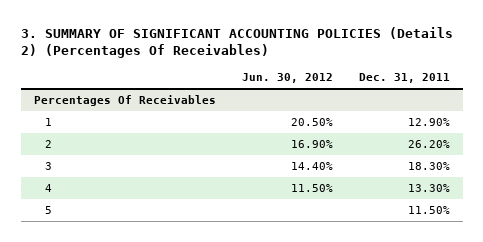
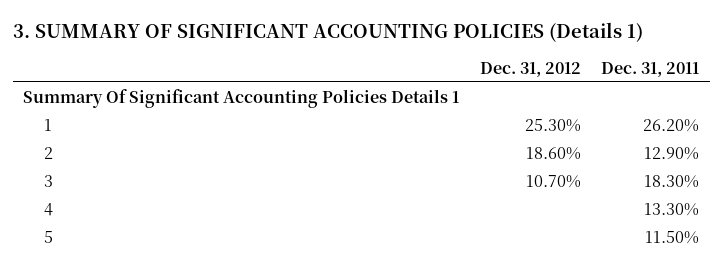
[20,26,453,58] 3. SUMMARY OF SIGNIFICANT ACCOUNTING POLICIES (Details 2) (Percentages Of Receivables) -> [12,22,643,43] 3. SUMMARY OF SIGNIFICANT ACCOUNTING POLICIES (Details 1)
[241,72,333,83] Jun. 30, 2012 -> none
none -> [479,61,581,77] Dec. 31, 2012
[33,95,216,107] Percentages Of Receivables -> none
none -> [23,88,460,108] Summary Of Significant Accounting Policies Details 1
[407,118,450,127] 12.90% -> [643,118,700,132] 26.20%
[407,140,450,149] 26.20% -> [644,146,700,160] 12.90%

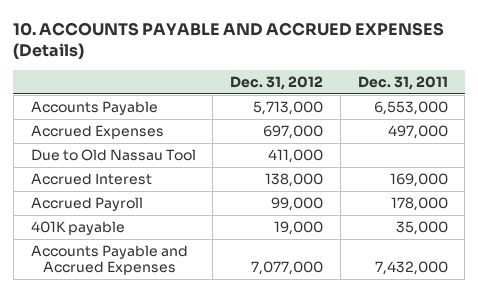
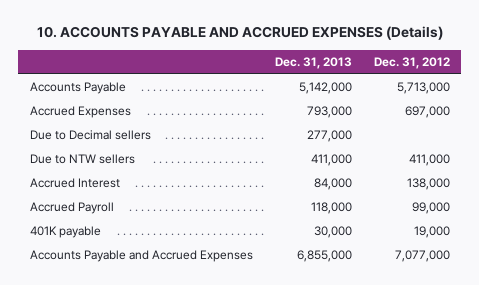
[357,75,448,90] Dec. 31, 2011 -> none
none -> [274,56,352,69] Dec. 31, 2013
none -> [29,130,151,141] Due to Decimal sellers
[30,148,196,161] Due to Old Nassau Tool -> [29,154,135,165] Due to NTW sellers

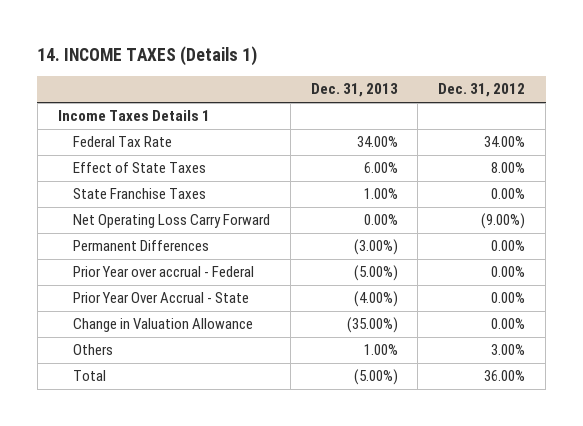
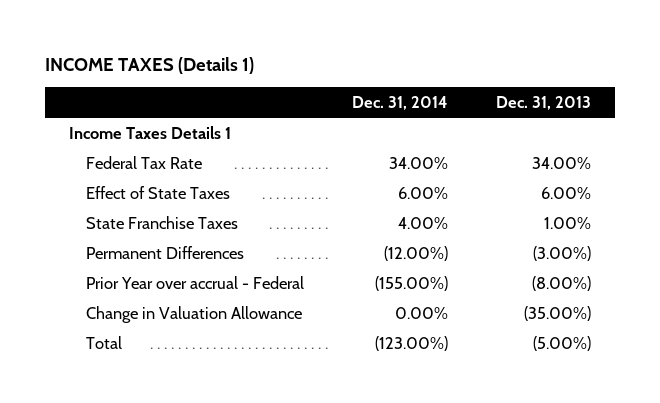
[37,45,258,66] 14. INCOME TAXES (Details 1) -> [45,56,255,74] INCOME TAXES (Details 1)
[438,83,526,98] Dec. 31, 2012 -> none
none -> [351,95,448,110] Dec. 31, 2014
[72,214,270,229] Net Operating Loss Carry Forward -> none
[72,292,249,304] Prior Year Over Accrual - State -> none
[353,265,398,282] (5.00%) -> [531,275,591,291] (8.00%)
[72,344,113,356] Others -> none

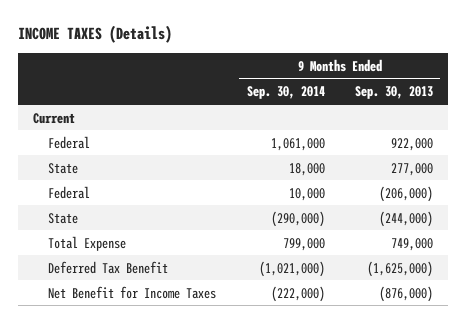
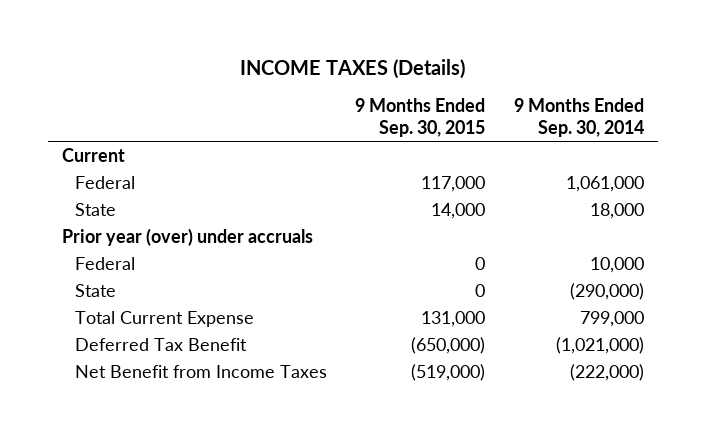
[354,86,433,100] Sep. 30, 2013 -> none
none -> [355,98,486,137] 9 Months Ended Sep. 30, 2015
none -> [62,227,314,246] Prior year (over) under accruals
[48,235,127,251] Total Expense -> [74,310,254,327] Total Current Expense
[48,285,217,299] Net Benefit for Income Taxes -> [74,364,327,378] Net Benefit from Income Taxes

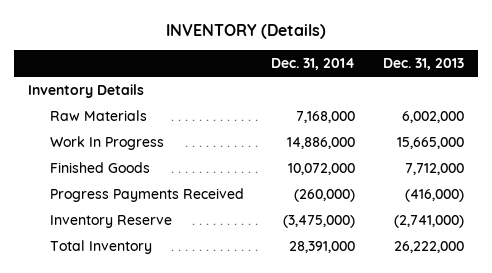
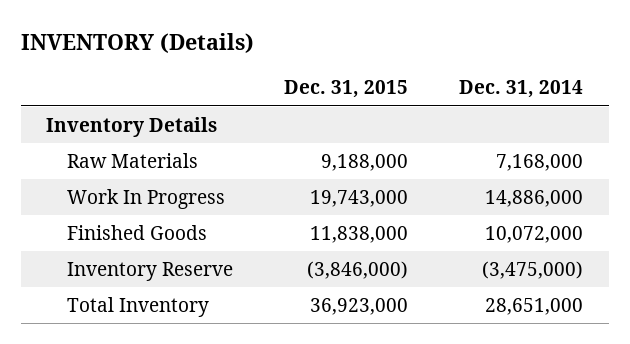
[382,57,464,70] Dec. 31, 2013 -> none
none -> [284,80,409,99] Dec. 31, 2015
[49,188,244,203] Progress Payments Received -> none
[289,241,356,254] 28,391,000 -> [485,298,584,316] 28,651,000

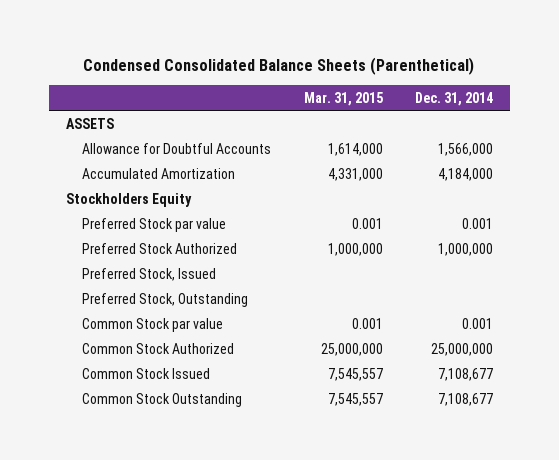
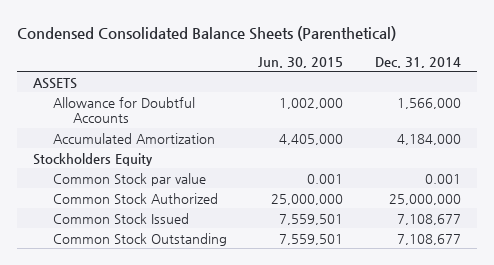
[303,91,383,106] Mar. 31, 2015 -> none
none -> [258,56,344,68] Jun. 30, 2015
[81,217,226,232] Preferred Stock par value -> none
[81,242,237,254] Preferred Stock Authorized -> none
[81,267,216,281] Preferred Stock, Issued -> none
[81,292,248,307] Preferred Stock, Outstanding -> none

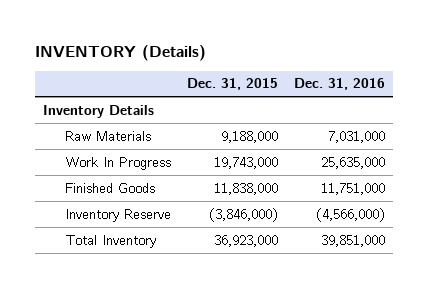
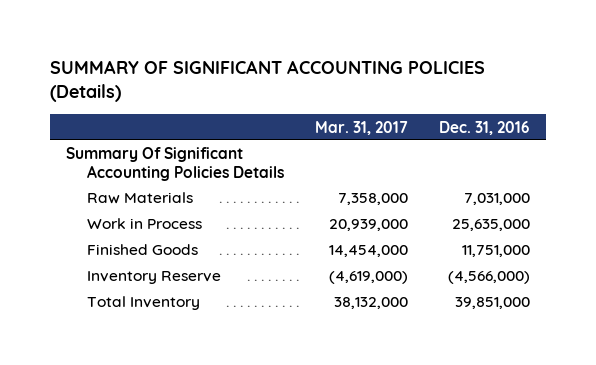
[35,44,207,61] INVENTORY (Details) -> [49,60,485,103] SUMMARY OF SIGNIFICANT ACCOUNTING POLICIES (Details)
[186,78,278,91] Dec. 31, 2015 -> none
none -> [315,120,409,135] Mar. 31, 2017
[43,104,155,118] Inventory Details -> none
none -> [65,147,284,182] Summary Of Significant Accounting Policies Details
[64,156,171,170] Work In Progress -> [86,218,202,230] Work in Process

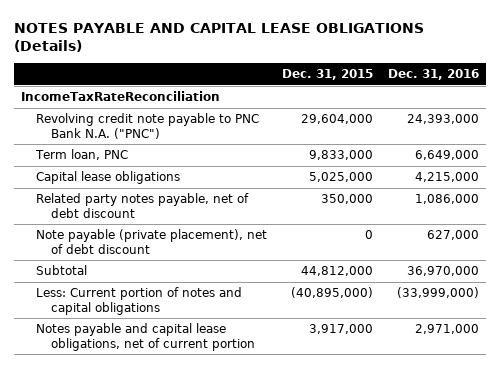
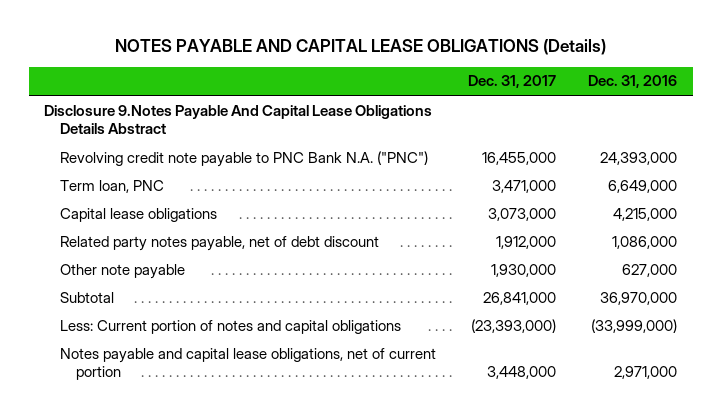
[281,69,373,81] Dec. 31, 2015 -> none
none -> [467,75,556,89] Dec. 31, 2017
[21,91,221,102] IncomeTaxRateReconciliation -> [44,104,433,135] Disclosure 9.Notes Payable And Capital Lease Obligations Details Abstract
[36,229,268,254] Note payable (private placement), net of debt discount -> [60,263,186,279] Other note payable

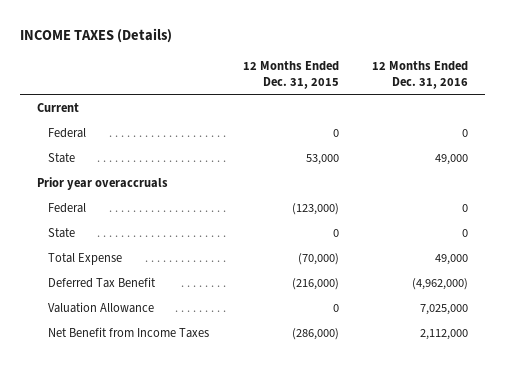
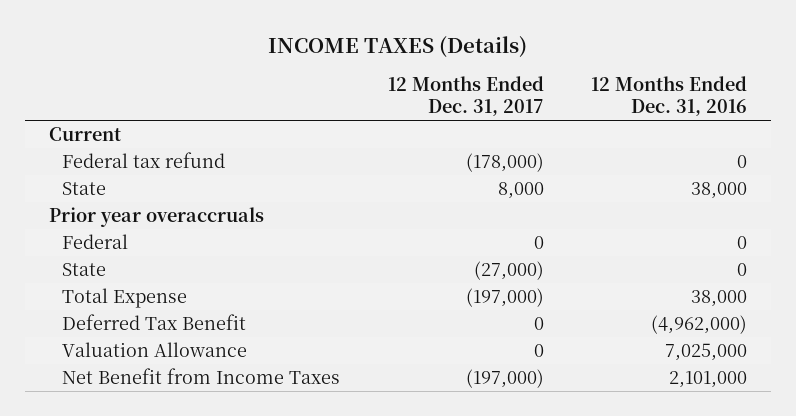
[242,60,339,89] 12 Months Ended Dec. 31, 2015 -> none
none -> [387,76,544,117] 12 Months Ended Dec. 31, 2017
[47,127,86,138] Federal -> [62,152,226,169] Federal tax refund
[435,153,469,165] 49,000 -> [691,182,748,200] 38,000
[435,253,469,265] 49,000 -> [691,290,748,308] 38,000
[420,328,469,340] 2,112,000 -> [669,371,748,389] 2,101,000

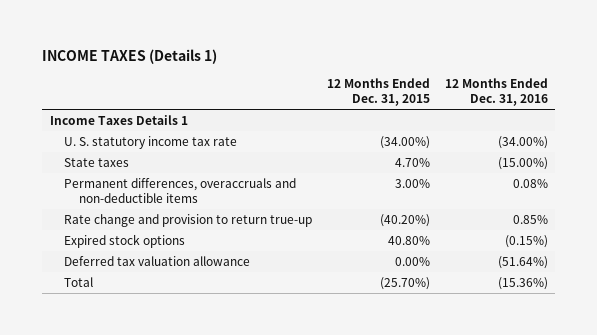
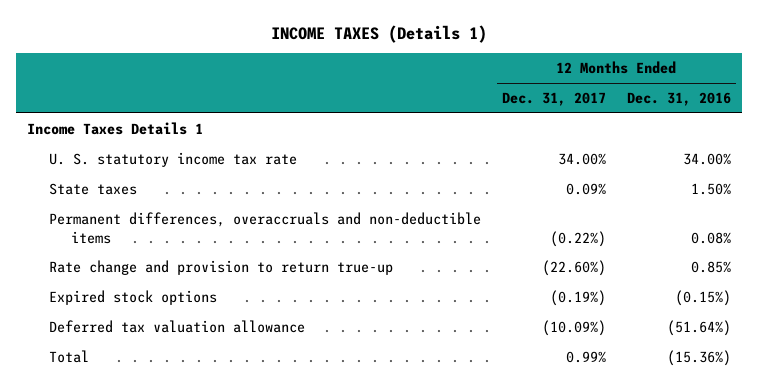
[326,78,430,107] 12 Months Ended Dec. 31, 2015 -> none
none -> [501,92,606,107] Dec. 31, 2017
[497,135,548,149] (34.00%) -> [683,152,732,165] 34.00%
[497,156,548,170] (15.00%) -> [691,182,732,195] 1.50%

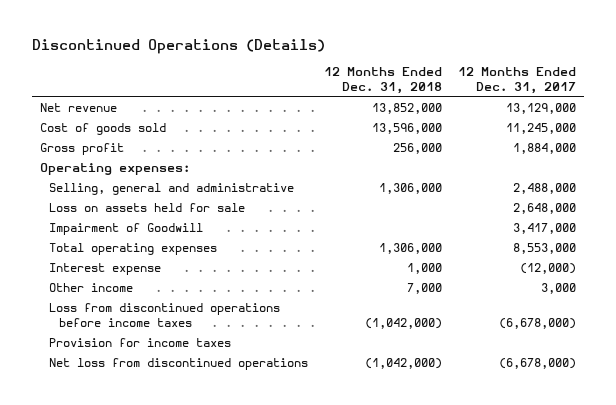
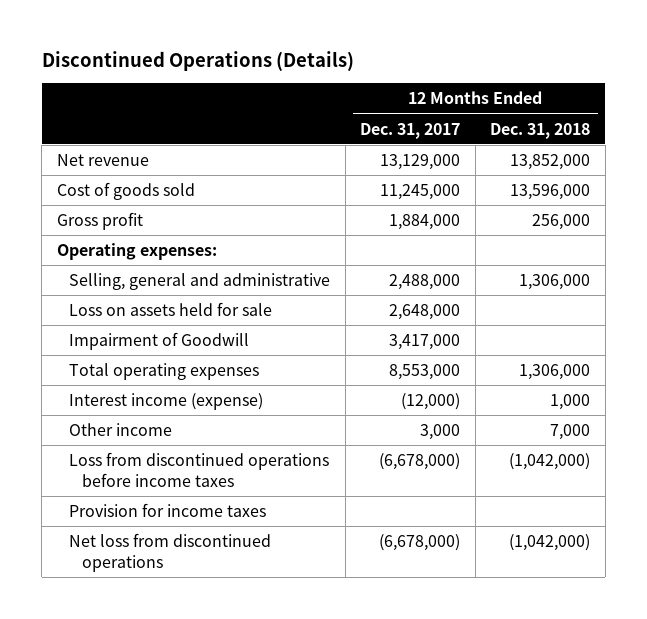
[49,263,162,276] Interest expense -> [69,393,264,411] Interest income (expense)

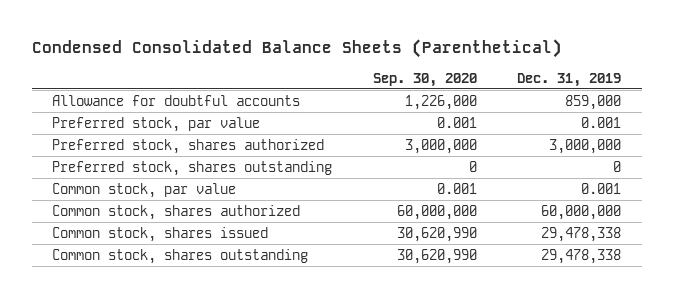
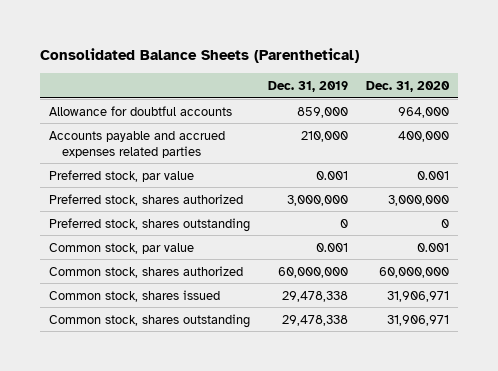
[31,39,562,59] Condensed Consolidated Balance Sheets (Parenthetical) -> [39,47,359,63] Consolidated Balance Sheets (Parenthetical)
[372,72,477,87] Sep. 30, 2020 -> none
none -> [366,80,451,92] Dec. 31, 2020
none -> [48,130,225,158] Accounts payable and accrued expenses related parties

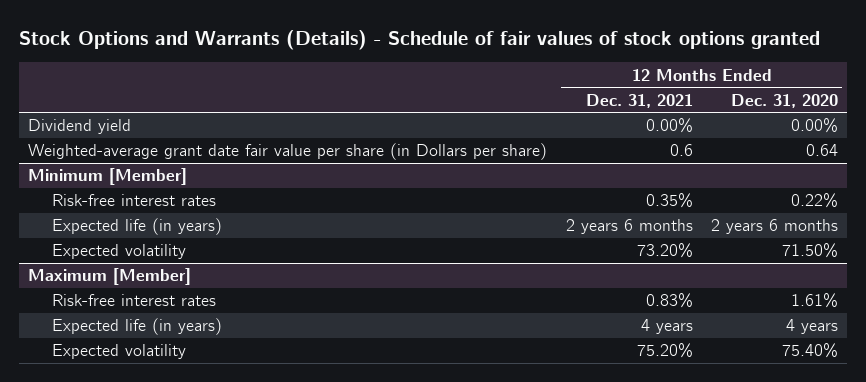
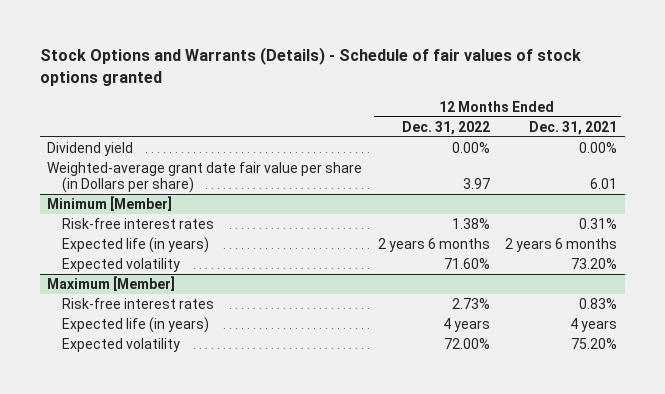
[730,93,838,108] Dec. 31, 2020 -> none
none -> [401,120,490,135] Dec. 31, 2022
[669,144,693,157] 0.6 -> [590,178,618,190] 6.01
[645,193,693,209] 0.35% -> [579,217,618,229] 0.31%

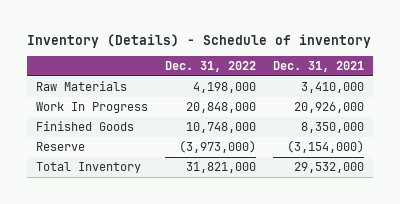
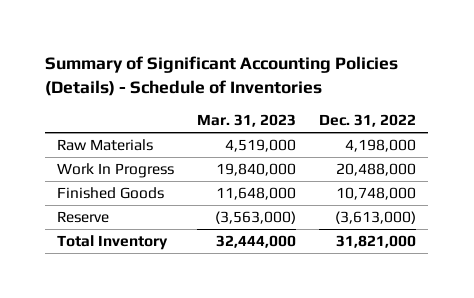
[27,33,372,48] Inventory (Details) - Schedule of inventory -> [45,56,399,96] Summary of Significant Accounting Policies (Details) - Schedule of Inventories
[272,61,364,73] Dec. 31, 2021 -> none
none -> [197,114,297,128] Mar. 31, 2023
[185,102,256,114] 20,848,000 -> [336,162,417,176] 20,488,000
[178,140,256,154] (3,973,000) -> [335,210,417,224] (3,613,000)

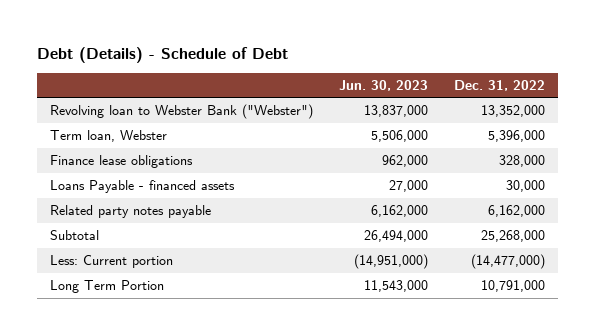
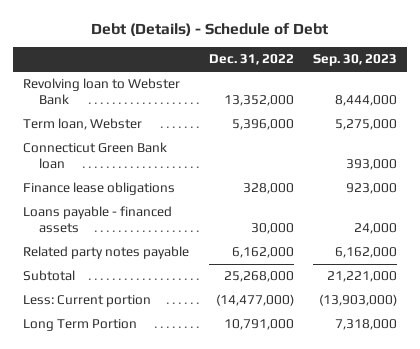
[339,79,429,91] Jun. 30, 2023 -> none
none -> [313,54,398,67] Sep. 30, 2023
[50,104,314,120] Revolving loan to Webster Bank ("Webster") -> [22,78,180,106] Revolving loan to Webster Bank
none -> [22,142,167,170] Connecticut Green Bank loan
[50,180,236,194] Loans Payable - financed assets -> [22,206,172,234] Loans payable - financed assets

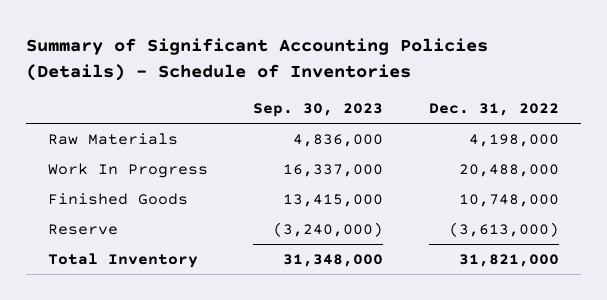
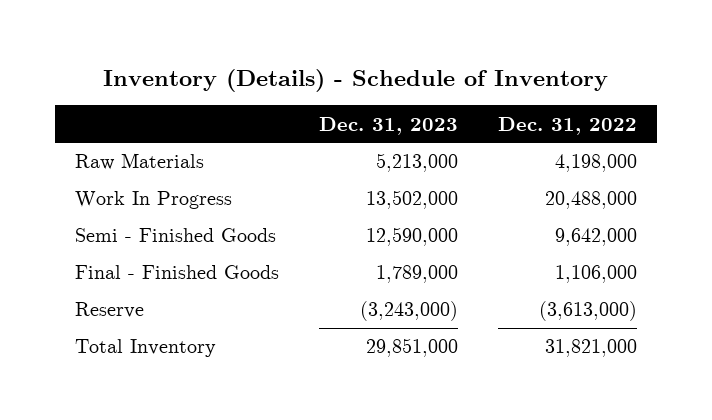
[25,38,488,81] Summary of Significant Accounting Policies (Details) - Schedule of Inventories -> [103,68,609,92] Inventory (Details) - Schedule of Inventory
[253,102,384,117] Sep. 30, 2023 -> none
none -> [319,116,459,135] Dec. 31, 2023
[48,193,189,206] Finished Goods -> [74,228,276,243] Semi - Finished Goods
[458,194,559,208] 10,748,000 -> [555,228,638,247] 9,642,000
none -> [74,265,279,280] Final - Finished Goods

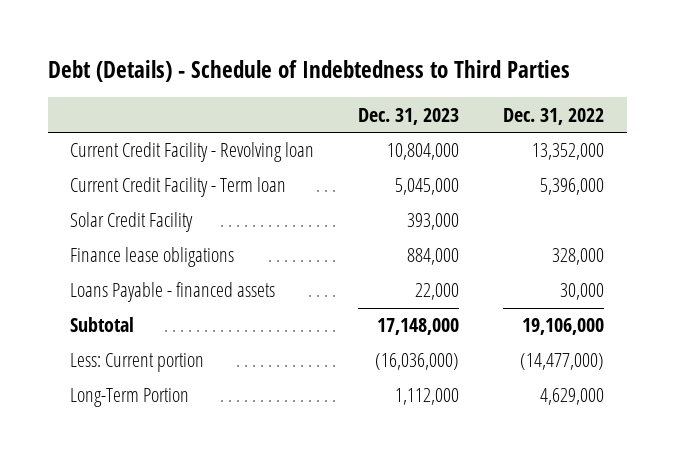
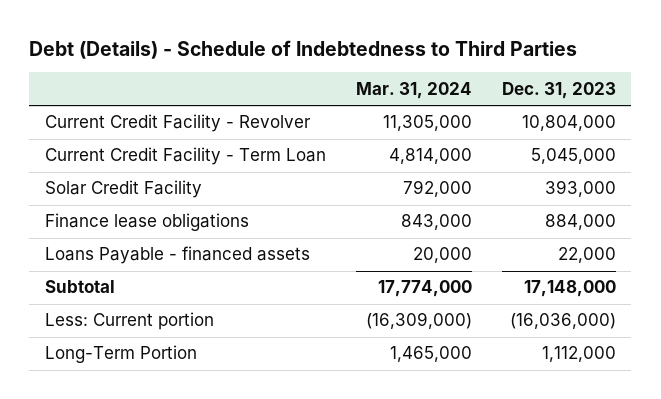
[503,107,605,125] Dec. 31, 2022 -> none
none -> [355,81,472,99] Mar. 31, 2024
[69,142,314,163] Current Credit Facility - Revolving loan -> [44,114,311,133] Current Credit Facility - Revolver
[69,177,286,198] Current Credit Facility - Term loan -> [44,147,326,166] Current Credit Facility - Term Loan

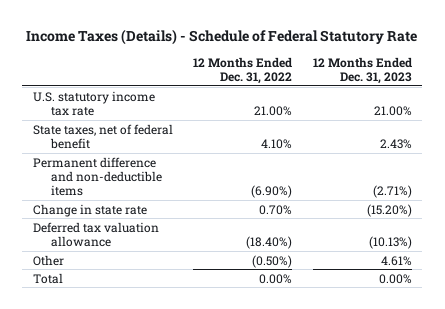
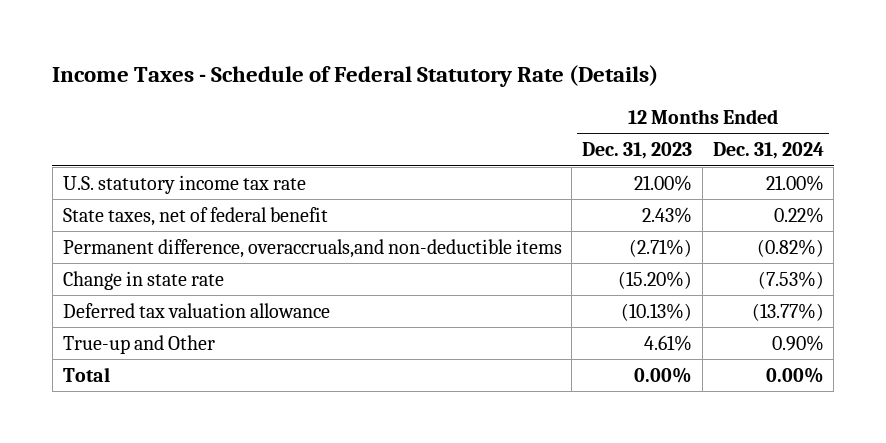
[26,29,418,46] Income Taxes (Details) - Schedule of Federal Statutory Rate -> [52,65,659,88] Income Taxes - Schedule of Federal Statutory Rate (Details)
[193,56,293,84] 12 Months Ended Dec. 31, 2022 -> none
none -> [712,142,824,160] Dec. 31, 2024
[32,156,163,196] Permanent difference and non-deductible items -> [62,238,562,258] Permanent difference, overaccruals,and non-deductible items
[32,254,64,266] Other -> [62,334,215,354] True-up and Other

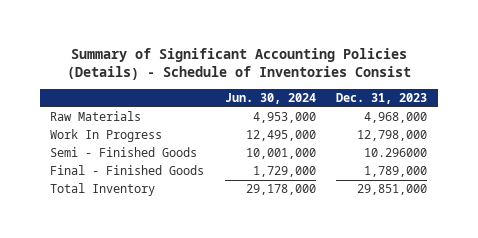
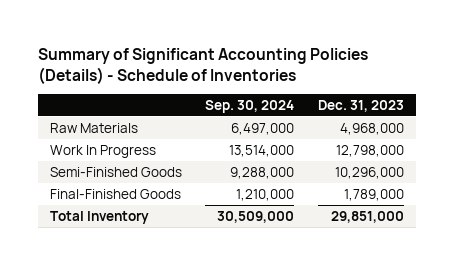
[66,47,411,81] Summary of Significant Accounting Policies (Details) - Schedule of Inventories Consist -> [38,47,369,84] Summary of Significant Accounting Policies (Details) - Schedule of Inventories
[224,93,316,105] Jun. 30, 2024 -> none
none -> [205,100,295,114] Sep. 30, 2024
[50,147,198,158] Semi - Finished Goods -> [50,166,183,177] Semi-Finished Goods
[364,148,428,158] 10.296000 -> [334,166,404,179] 10,296,000
[50,165,205,176] Final - Finished Goods -> [50,188,182,199] Final-Finished Goods

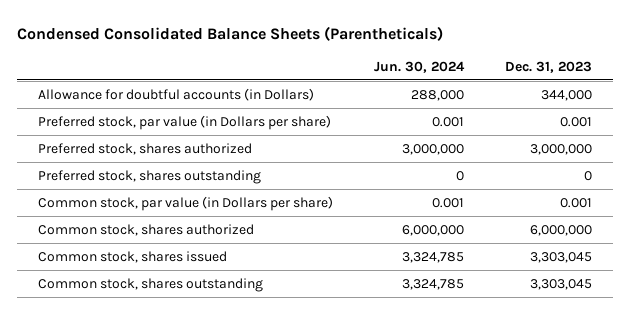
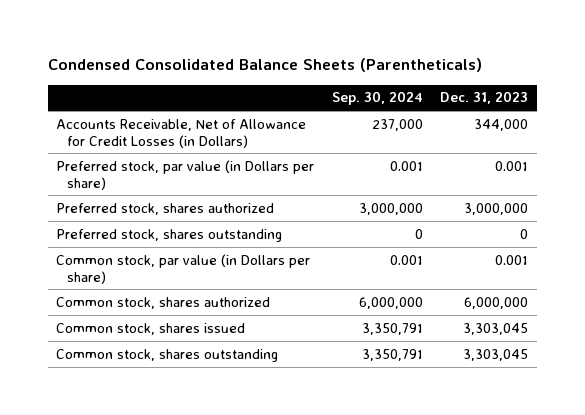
[373,60,465,73] Jun. 30, 2024 -> none
none -> [331,91,423,106] Sep. 30, 2024
[37,87,314,101] Allowance for doubtful accounts (in Dollars) -> [56,118,307,148] Accounts Receivable, Net of Allowance for Credit Losses (in Dollars)

